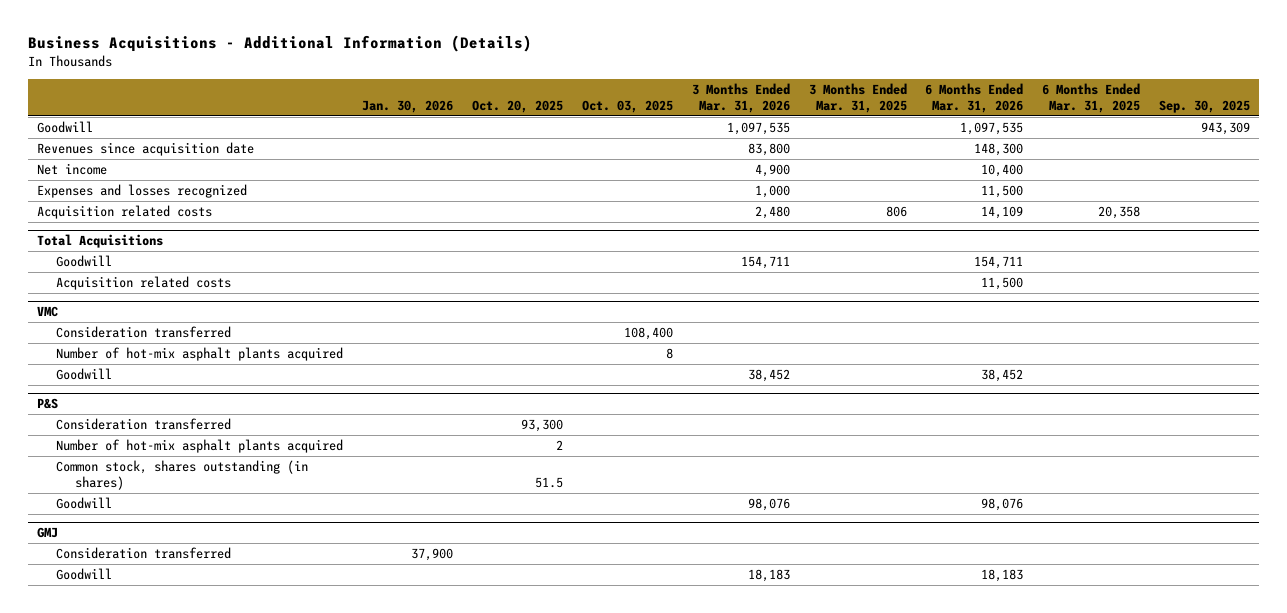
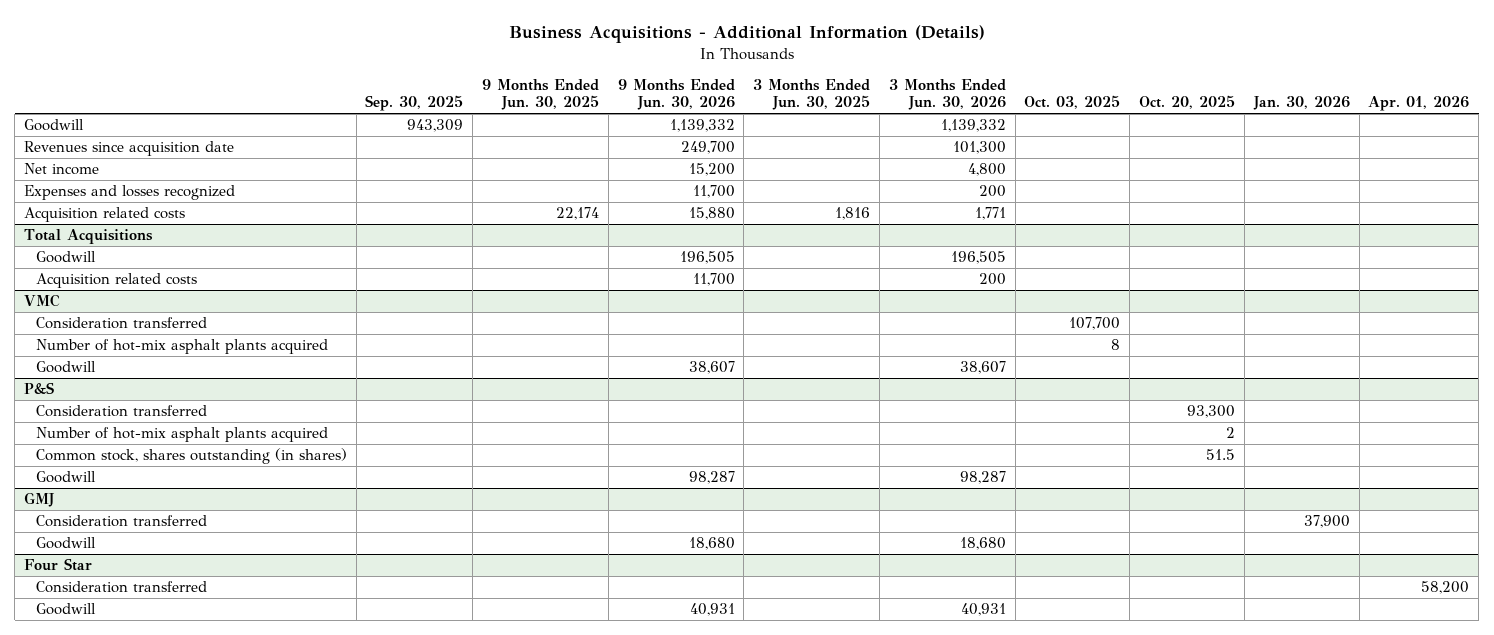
[691,82,790,113] 3 Months Ended Mar. 31, 2026 -> none
[808,82,907,113] 3 Months Ended Mar. 31, 2025 -> none
[925,82,1024,113] 6 Months Ended Mar. 31, 2026 -> none
[1042,82,1141,113] 6 Months Ended Mar. 31, 2025 -> none
none -> [481,79,599,111] 9 Months Ended Jun. 30, 2025
none -> [617,79,735,111] 9 Months Ended Jun. 30, 2026
none -> [753,79,871,111] 3 Months Ended Jun. 30, 2025
none -> [888,79,1006,111] 3 Months Ended Jun. 30, 2026
none -> [1368,96,1470,112] Apr. 01, 2026
[623,327,673,341] 108,400 -> [1069,317,1121,331] 107,700
none -> [24,558,93,572] Four Star
none -> [35,581,207,594] Consideration transferred
none -> [35,603,96,616] Goodwill

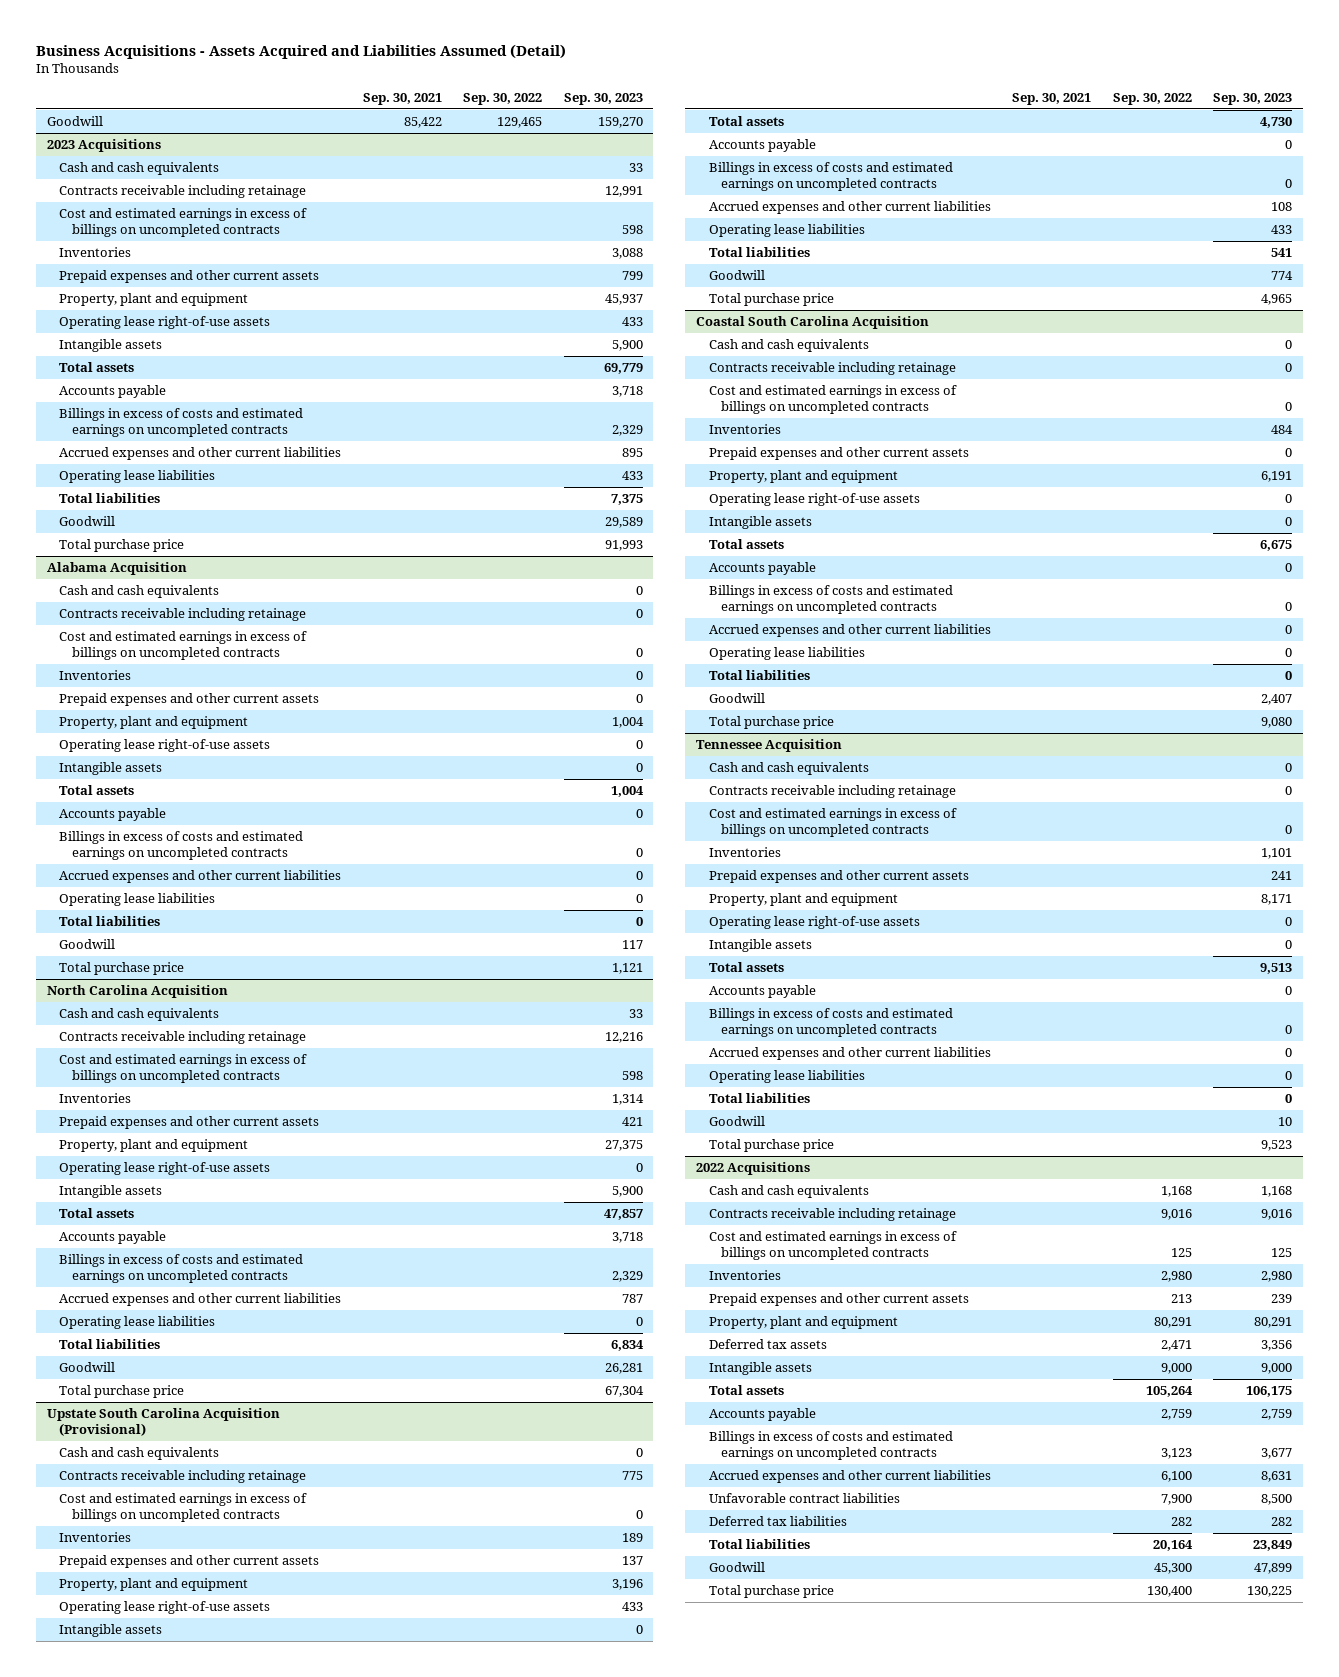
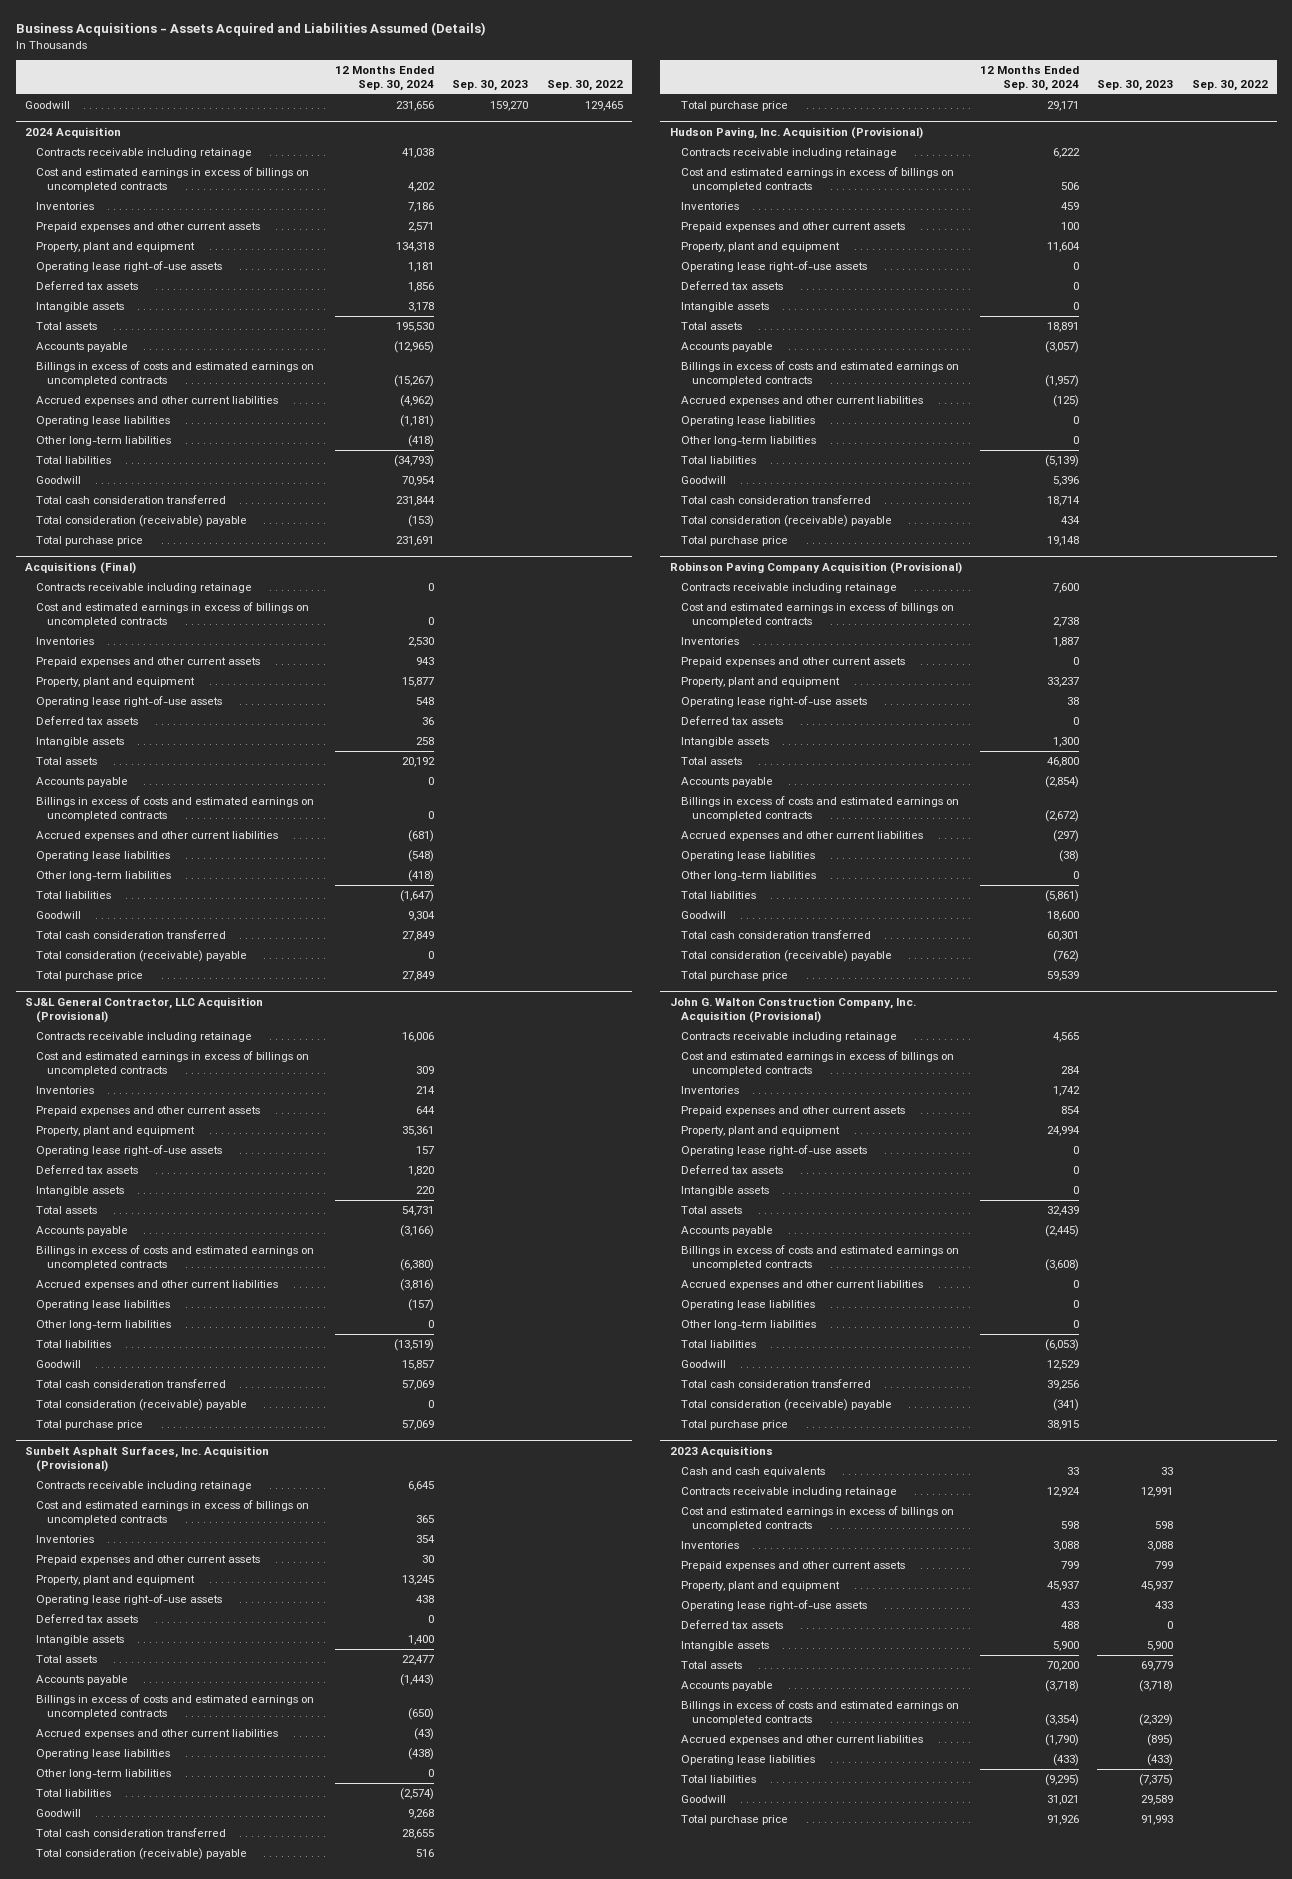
[36,43,567,59] Business Acquisitions - Assets Acquired and Liabilities Assumed (Detail) -> [15,22,486,37] Business Acquisitions - Assets Acquired and Liabilities Assumed (Details)
[362,92,442,105] Sep. 30, 2021 -> none
none -> [335,66,435,91] 12 Months Ended Sep. 30, 2024
none -> [24,126,121,138] 2024 Acquisition
none -> [35,148,252,159] Contracts receivable including retainage
none -> [35,167,309,192] Cost and estimated earnings in excess of billings on uncompleted contracts
none -> [35,202,94,211] Inventories
none -> [35,222,260,233] Prepaid expenses and other current assets
none -> [35,242,195,253] Property, plant and equipment
none -> [35,261,222,273] Operating lease right-of-use assets
none -> [35,281,138,291] Deferred tax assets
none -> [35,302,124,313] Intangible assets
none -> [35,322,97,331] Total assets
none -> [35,342,128,353] Accounts payable
none -> [35,361,314,386] Billings in excess of costs and estimated earnings on uncompleted contracts
none -> [35,396,278,407] Accrued expenses and other current liabilities
none -> [35,416,170,427] Operating lease liabilities
none -> [35,436,171,447] Other long-term liabilities
none -> [35,456,111,465] Total liabilities
none -> [35,476,81,485] Goodwill
none -> [35,495,226,505] Total cash consideration transferred
none -> [35,515,247,528] Total consideration (receivable) payable
none -> [35,536,143,547] Total purchase price
none -> [24,561,136,574] Acquisitions (Final)
none -> [35,583,252,594] Contracts receivable including retainage
none -> [35,602,309,627] Cost and estimated earnings in excess of billings on uncompleted contracts
none -> [35,637,94,646] Inventories
none -> [35,657,260,668] Prepaid expenses and other current assets
none -> [35,677,195,688] Property, plant and equipment
none -> [35,696,222,708] Operating lease right-of-use assets
none -> [35,716,138,726] Deferred tax assets
none -> [35,737,124,748] Intangible assets
none -> [35,757,97,766] Total assets
none -> [35,777,128,788] Accounts payable
none -> [35,796,314,821] Billings in excess of costs and estimated earnings on uncompleted contracts
none -> [35,831,278,842] Accrued expenses and other current liabilities
none -> [35,851,170,862] Operating lease liabilities
none -> [35,871,171,882] Other long-term liabilities
none -> [35,891,111,900] Total liabilities
none -> [35,911,81,920] Goodwill
none -> [35,930,226,940] Total cash consideration transferred
none -> [35,950,247,963] Total consideration (receivable) payable
none -> [35,971,143,982] Total purchase price
none -> [24,996,263,1023] SJ&L General Contractor, LLC Acquisition (Provisional)
none -> [35,1032,252,1043] Contracts receivable including retainage
none -> [35,1051,309,1076] Cost and estimated earnings in excess of billings on uncompleted contracts
none -> [35,1086,94,1095] Inventories
none -> [35,1106,260,1117] Prepaid expenses and other current assets
none -> [35,1126,195,1137] Property, plant and equipment
none -> [35,1145,222,1157] Operating lease right-of-use assets
none -> [35,1165,138,1175] Deferred tax assets
none -> [35,1186,124,1197] Intangible assets
none -> [35,1206,97,1215] Total assets
none -> [35,1226,128,1237] Accounts payable
none -> [35,1245,314,1270] Billings in excess of costs and estimated earnings on uncompleted contracts
none -> [35,1280,278,1291] Accrued expenses and other current liabilities
none -> [35,1300,170,1311] Operating lease liabilities
none -> [35,1320,171,1331] Other long-term liabilities
none -> [35,1340,111,1349] Total liabilities
none -> [35,1360,81,1369] Goodwill
none -> [35,1379,226,1389] Total cash consideration transferred
none -> [35,1399,247,1412] Total consideration (receivable) payable
none -> [35,1420,143,1431] Total purchase price
none -> [24,1445,269,1472] Sunbelt Asphalt Surfaces, Inc. Acquisition (Provisional)
none -> [35,1481,252,1492] Contracts receivable including retainage
none -> [35,1500,309,1525] Cost and estimated earnings in excess of billings on uncompleted contracts
none -> [35,1535,94,1544] Inventories
none -> [35,1555,260,1566] Prepaid expenses and other current assets
none -> [35,1575,195,1586] Property, plant and equipment
none -> [35,1594,222,1606] Operating lease right-of-use assets
none -> [35,1614,138,1624] Deferred tax assets
none -> [35,1635,124,1646] Intangible assets
none -> [35,1655,97,1664] Total assets
none -> [35,1675,128,1686] Accounts payable
none -> [35,1694,314,1719] Billings in excess of costs and estimated earnings on uncompleted contracts
none -> [35,1729,278,1740] Accrued expenses and other current liabilities
none -> [35,1749,170,1760] Operating lease liabilities
none -> [35,1769,171,1780] Other long-term liabilities
none -> [35,1789,111,1798] Total liabilities
none -> [35,1809,81,1818] Goodwill
none -> [35,1828,226,1838] Total cash consideration transferred
none -> [35,1848,247,1861] Total consideration (receivable) payable
none -> [680,101,788,112] Total purchase price
none -> [669,126,923,139] Hudson Paving, Inc. Acquisition (Provisional)
none -> [680,148,897,159] Contracts receivable including retainage
none -> [680,167,954,192] Cost and estimated earnings in excess of billings on uncompleted contracts
none -> [680,202,739,211] Inventories
none -> [680,222,905,233] Prepaid expenses and other current assets
none -> [680,242,840,253] Property, plant and equipment
none -> [680,261,867,273] Operating lease right-of-use assets
none -> [680,281,783,291] Deferred tax assets
none -> [680,302,769,313] Intangible assets
none -> [680,322,742,331] Total assets
none -> [680,342,773,353] Accounts payable
none -> [680,361,959,386] Billings in excess of costs and estimated earnings on uncompleted contracts
none -> [680,396,923,407] Accrued expenses and other current liabilities
none -> [680,416,815,427] Operating lease liabilities
none -> [680,436,816,447] Other long-term liabilities
none -> [680,456,756,465] Total liabilities
none -> [680,476,726,485] Goodwill
none -> [680,495,871,505] Total cash consideration transferred
none -> [680,515,892,528] Total consideration (receivable) payable
none -> [680,536,788,547] Total purchase price
none -> [669,561,962,574] Robinson Paving Company Acquisition (Provisional)
none -> [680,583,897,594] Contracts receivable including retainage
none -> [680,602,954,627] Cost and estimated earnings in excess of billings on uncompleted contracts
none -> [680,637,739,646] Inventories
none -> [680,657,905,668] Prepaid expenses and other current assets
none -> [680,677,840,688] Property, plant and equipment
none -> [680,696,867,708] Operating lease right-of-use assets
none -> [680,716,783,726] Deferred tax assets
none -> [680,737,769,748] Intangible assets
none -> [680,757,742,766] Total assets
none -> [680,777,773,788] Accounts payable
none -> [680,796,959,821] Billings in excess of costs and estimated earnings on uncompleted contracts
none -> [680,831,923,842] Accrued expenses and other current liabilities
none -> [680,851,815,862] Operating lease liabilities
none -> [680,871,816,882] Other long-term liabilities
none -> [680,891,756,900] Total liabilities
none -> [680,911,726,920] Goodwill
none -> [680,930,871,940] Total cash consideration transferred
none -> [680,950,892,963] Total consideration (receivable) payable
none -> [680,971,788,982] Total purchase price
none -> [669,996,916,1023] John G. Walton Construction Company, Inc. Acquisition (Provisional)
none -> [680,1032,897,1043] Contracts receivable including retainage
none -> [680,1051,954,1076] Cost and estimated earnings in excess of billings on uncompleted contracts
none -> [680,1086,739,1095] Inventories
none -> [680,1106,905,1117] Prepaid expenses and other current assets
none -> [680,1126,840,1137] Property, plant and equipment
none -> [680,1145,867,1157] Operating lease right-of-use assets
none -> [680,1165,783,1175] Deferred tax assets
none -> [680,1186,769,1197] Intangible assets
none -> [680,1206,742,1215] Total assets
none -> [680,1226,773,1237] Accounts payable
none -> [680,1245,959,1270] Billings in excess of costs and estimated earnings on uncompleted contracts
none -> [680,1280,923,1291] Accrued expenses and other current liabilities
none -> [680,1300,815,1311] Operating lease liabilities
none -> [680,1320,816,1331] Other long-term liabilities
none -> [680,1340,756,1349] Total liabilities
none -> [680,1360,726,1369] Goodwill
none -> [680,1379,871,1389] Total cash consideration transferred
none -> [680,1399,892,1412] Total consideration (receivable) payable
none -> [680,1420,788,1431] Total purchase price
none -> [680,1620,783,1630] Deferred tax assets
[611,385,643,397] 3,718 -> [1139,1680,1174,1693] (3,718)
[611,425,643,437] 2,329 -> [1139,1713,1174,1726] (2,329)
[621,447,643,457] 895 -> [1147,1734,1174,1747] (895)
[621,470,643,480] 433 -> [1147,1754,1174,1767] (433)
[610,493,643,505] 7,375 -> [1139,1774,1174,1787] (7,375)
[46,561,187,575] Alabama Acquisition -> none
[59,584,220,598] Cash and cash equivalents -> none
[59,607,307,621] Contracts receivable including retainage -> none
[59,630,308,661] Cost and estimated earnings in excess of billings on uncompleted contracts -> none
[59,669,132,680] Inventories -> none
[59,692,320,706] Prepaid expenses and other current assets -> none
[59,715,249,729] Property, plant and equipment -> none
[59,738,271,752] Operating lease right-of-use assets -> none
[59,761,163,775] Intangible assets -> none
[59,784,135,795] Total assets -> none
[59,807,167,821] Accounts payable -> none
[59,830,304,861] Billings in excess of costs and estimated earnings on uncompleted contracts -> none
[59,869,342,883] Accrued expenses and other current liabilities -> none
[59,892,216,906] Operating lease liabilities -> none
[59,915,161,926] Total liabilities -> none
[59,938,116,949] Goodwill -> none
[59,961,185,975] Total purchase price -> none
[46,984,228,998] North Carolina Acquisition -> none
[59,1007,220,1021] Cash and cash equivalents -> none
[59,1030,307,1044] Contracts receivable including retainage -> none
[59,1053,308,1084] Cost and estimated earnings in excess of billings on uncompleted contracts -> none
[59,1092,132,1103] Inventories -> none
[59,1115,320,1129] Prepaid expenses and other current assets -> none
[59,1138,249,1152] Property, plant and equipment -> none
[59,1161,271,1175] Operating lease right-of-use assets -> none
[59,1184,163,1198] Intangible assets -> none
[59,1207,135,1218] Total assets -> none
[59,1230,167,1244] Accounts payable -> none
[59,1253,304,1284] Billings in excess of costs and estimated earnings on uncompleted contracts -> none
[59,1292,342,1306] Accrued expenses and other current liabilities -> none
[59,1315,216,1329] Operating lease liabilities -> none
[59,1338,161,1349] Total liabilities -> none
[59,1361,116,1372] Goodwill -> none
[59,1384,185,1398] Total purchase price -> none
[46,1407,280,1437] Upstate South Carolina Acquisition (Provisional) -> none
[59,1446,220,1460] Cash and cash equivalents -> none
[59,1469,307,1483] Contracts receivable including retainage -> none
[59,1492,308,1523] Cost and estimated earnings in excess of billings on uncompleted contracts -> none
[59,1531,132,1542] Inventories -> none
[59,1554,320,1568] Prepaid expenses and other current assets -> none
[59,1577,249,1591] Property, plant and equipment -> none
[59,1600,271,1614] Operating lease right-of-use assets -> none
[59,1623,163,1637] Intangible assets -> none
[708,115,784,126] Total assets -> none
[708,138,816,152] Accounts payable -> none
[708,161,953,192] Billings in excess of costs and estimated earnings on uncompleted contracts -> none
[708,200,991,214] Accrued expenses and other current liabilities -> none
[708,223,865,237] Operating lease liabilities -> none
[708,246,810,257] Total liabilities -> none
[708,269,765,280] Goodwill -> none
[708,292,834,306] Total purchase price -> none
[696,315,930,329] Coastal South Carolina Acquisition -> none
[708,338,869,352] Cash and cash equivalents -> none
[708,361,956,375] Contracts receivable including retainage -> none
[708,384,957,415] Cost and estimated earnings in excess of billings on uncompleted contracts -> none
[708,423,781,434] Inventories -> none
[708,446,969,460] Prepaid expenses and other current assets -> none
[708,469,898,483] Property, plant and equipment -> none
[708,492,920,506] Operating lease right-of-use assets -> none
[708,515,812,529] Intangible assets -> none
[708,538,784,549] Total assets -> none
[708,561,816,575] Accounts payable -> none
[708,584,953,615] Billings in excess of costs and estimated earnings on uncompleted contracts -> none
[708,623,991,637] Accrued expenses and other current liabilities -> none
[708,646,865,660] Operating lease liabilities -> none
[708,669,810,680] Total liabilities -> none
[708,692,765,703] Goodwill -> none
[708,715,834,729] Total purchase price -> none
[696,738,843,752] Tennessee Acquisition -> none
[708,761,869,775] Cash and cash equivalents -> none
[708,784,956,798] Contracts receivable including retainage -> none
[708,807,957,838] Cost and estimated earnings in excess of billings on uncompleted contracts -> none
[708,846,781,857] Inventories -> none
[708,869,969,883] Prepaid expenses and other current assets -> none
[708,892,898,906] Property, plant and equipment -> none
[708,915,920,929] Operating lease right-of-use assets -> none
[708,938,812,952] Intangible assets -> none
[708,961,784,972] Total assets -> none
[708,984,816,998] Accounts payable -> none
[708,1007,953,1038] Billings in excess of costs and estimated earnings on uncompleted contracts -> none
[708,1046,991,1060] Accrued expenses and other current liabilities -> none
[708,1069,865,1083] Operating lease liabilities -> none
[708,1092,810,1103] Total liabilities -> none
[708,1115,765,1126] Goodwill -> none
[708,1138,834,1152] Total purchase price -> none
[696,1161,811,1175] 2022 Acquisitions -> none
[708,1184,869,1198] Cash and cash equivalents -> none
[708,1207,956,1221] Contracts receivable including retainage -> none
[708,1230,957,1261] Cost and estimated earnings in excess of billings on uncompleted contracts -> none
[708,1269,781,1280] Inventories -> none
[708,1292,969,1306] Prepaid expenses and other current assets -> none
[708,1315,898,1329] Property, plant and equipment -> none
[708,1338,827,1349] Deferred tax assets -> none
[708,1361,812,1375] Intangible assets -> none
[708,1384,784,1395] Total assets -> none
[708,1407,816,1421] Accounts payable -> none
[708,1430,953,1461] Billings in excess of costs and estimated earnings on uncompleted contracts -> none
[708,1469,991,1483] Accrued expenses and other current liabilities -> none
[708,1492,900,1503] Unfavorable contract liabilities -> none
[708,1515,847,1526] Deferred tax liabilities -> none
[708,1538,810,1549] Total liabilities -> none
[708,1561,765,1572] Goodwill -> none
[708,1584,834,1598] Total purchase price -> none

